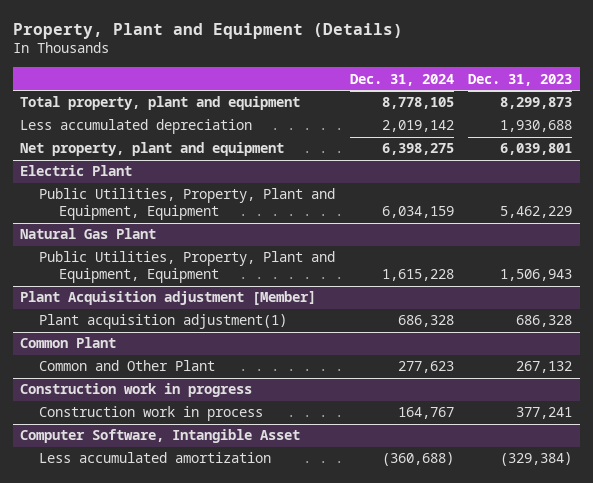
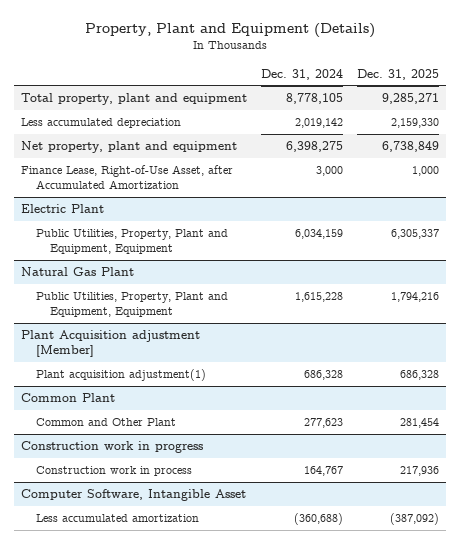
[468,73,573,86] Dec. 31, 2023 -> none
none -> [357,68,440,80] Dec. 31, 2025
none -> [21,165,234,190] Finance Lease, Right-of-Use Asset, after Accumulated Amortization

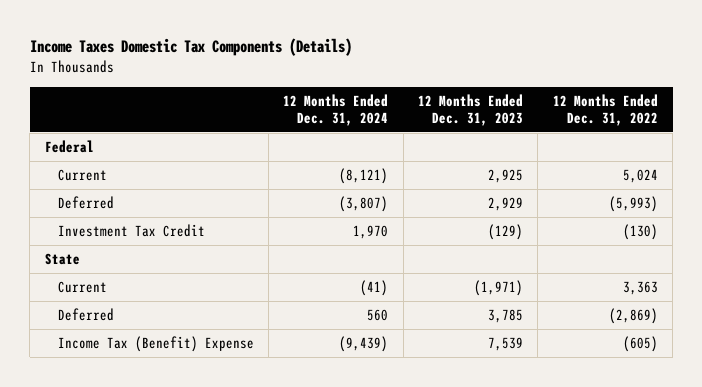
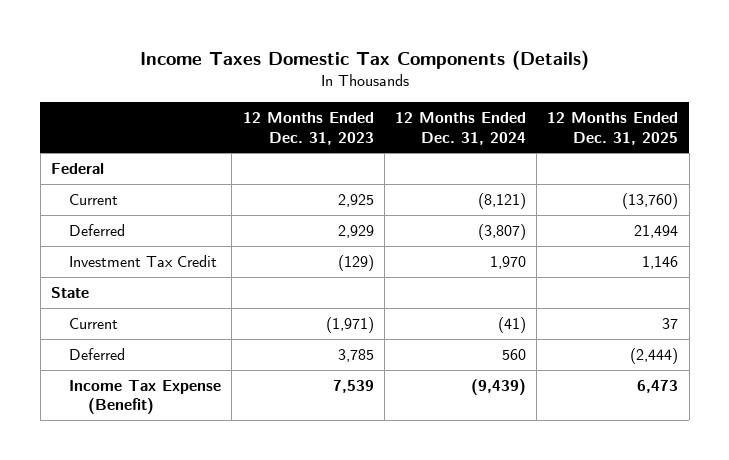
[552,93,658,127] 12 Months Ended Dec. 31, 2022 -> none
none -> [547,112,679,145] 12 Months Ended Dec. 31, 2025
[57,336,254,353] Income Tax (Benefit) Expense -> [69,379,222,415] Income Tax Expense (Benefit)

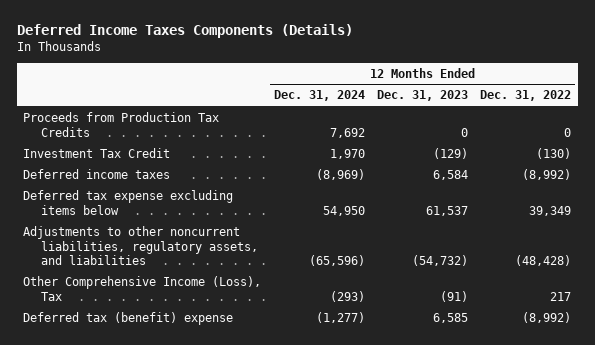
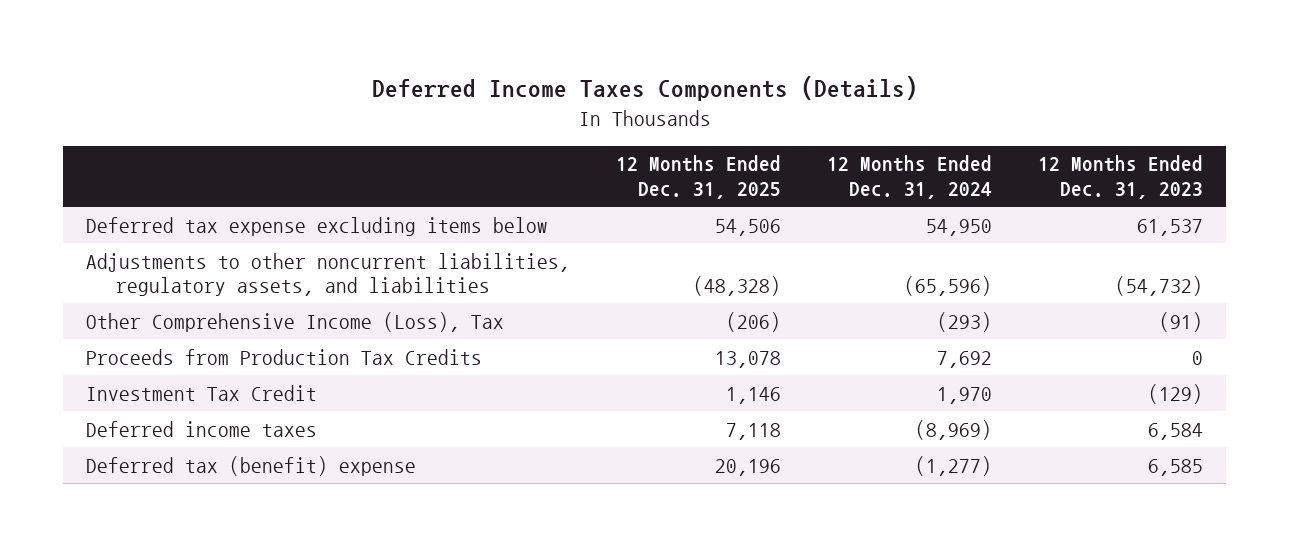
[480,90,572,102] Dec. 31, 2022 -> none
none -> [616,155,782,199] 12 Months Ended Dec. 31, 2025
[23,111,220,137] Proceeds from Production Tax Credits -> [86,348,483,365] Proceeds from Production Tax Credits
[23,147,171,158] Investment Tax Credit -> [86,384,318,401] Investment Tax Credit
[23,168,171,179] Deferred income taxes -> [86,420,318,437] Deferred income taxes

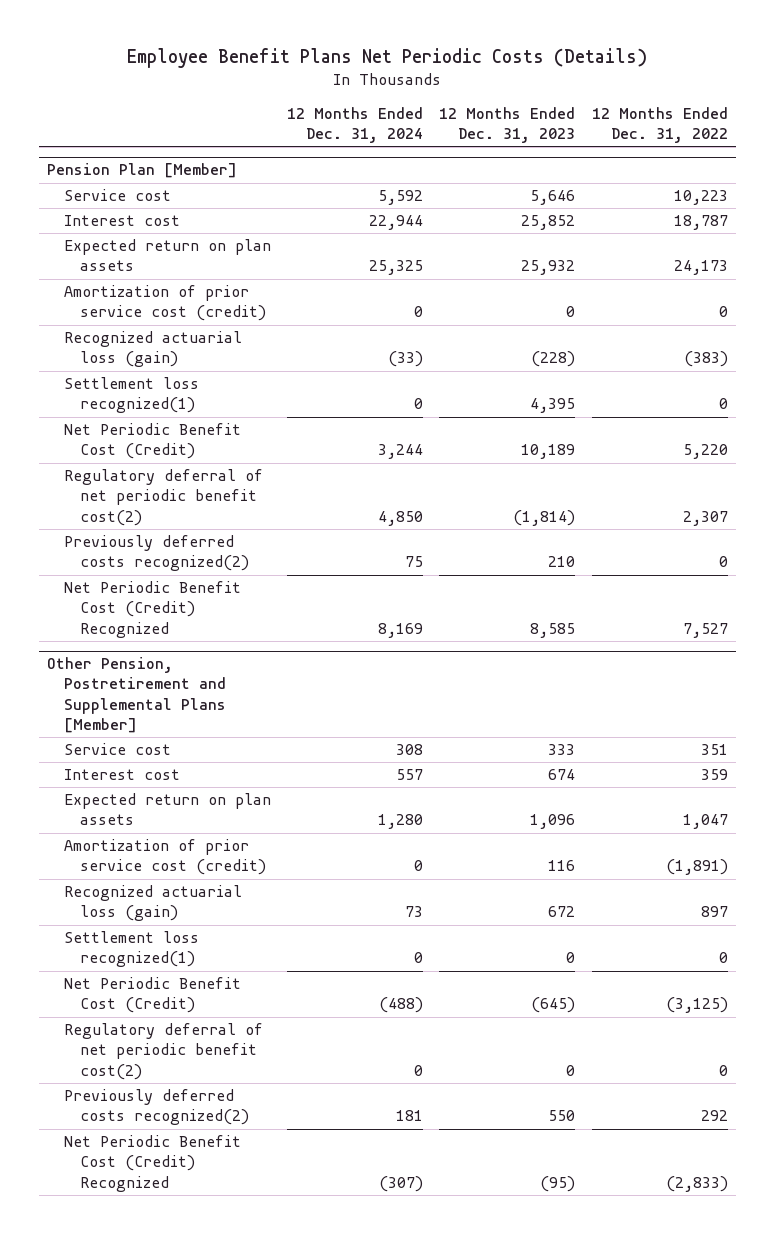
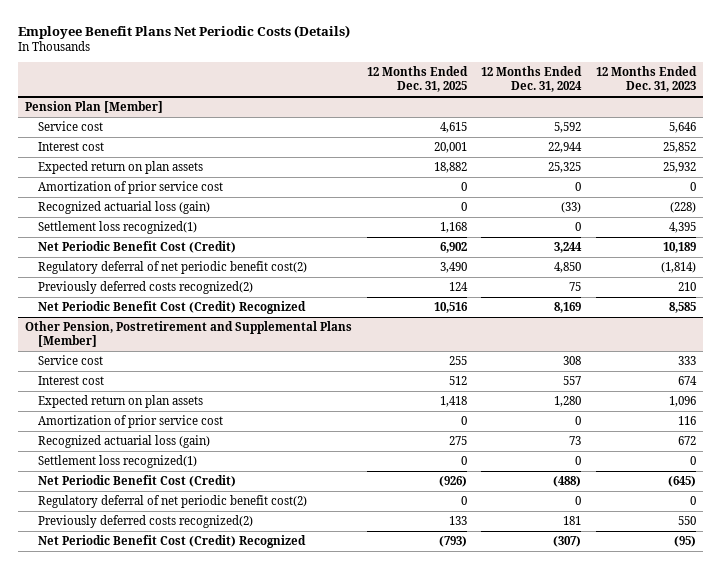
[591,106,728,144] 12 Months Ended Dec. 31, 2022 -> none
none -> [366,65,468,93] 12 Months Ended Dec. 31, 2025
[63,285,267,322] Amortization of prior service cost (credit) -> [37,180,223,194] Amortization of prior service cost
[63,839,267,876] Amortization of prior service cost (credit) -> [37,414,223,428] Amortization of prior service cost

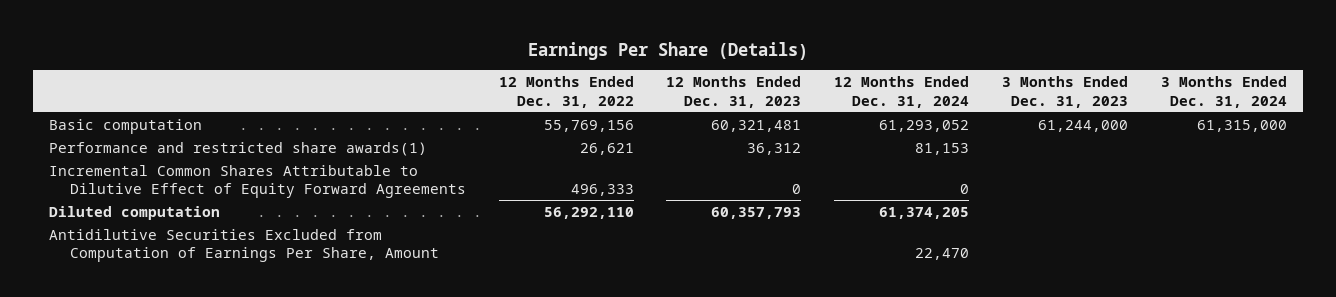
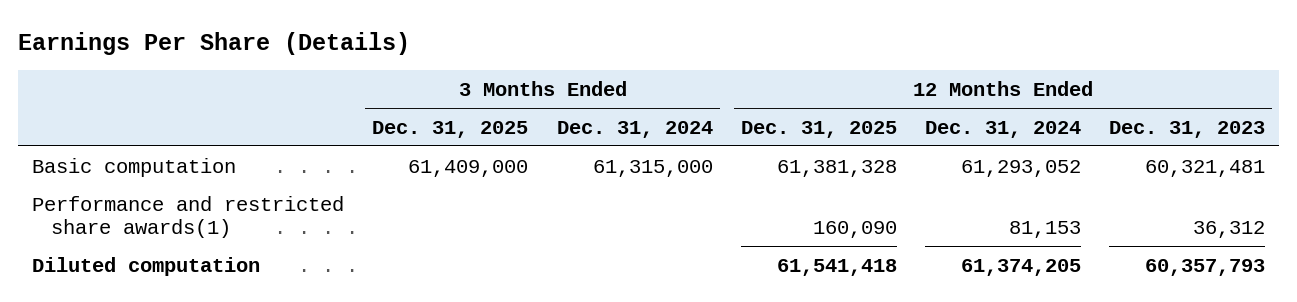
[498,75,634,108] 12 Months Ended Dec. 31, 2022 -> none
[1001,75,1128,108] 3 Months Ended Dec. 31, 2023 -> none
none -> [372,120,529,138] Dec. 31, 2025
none -> [740,120,897,138] Dec. 31, 2025
[49,164,467,199] Incremental Common Shares Attributable to Dilutive Effect of Equity Forward Agreements -> none
[49,228,440,263] Antidilutive Securities Excluded from Computation of Earnings Per Share, Amount -> none

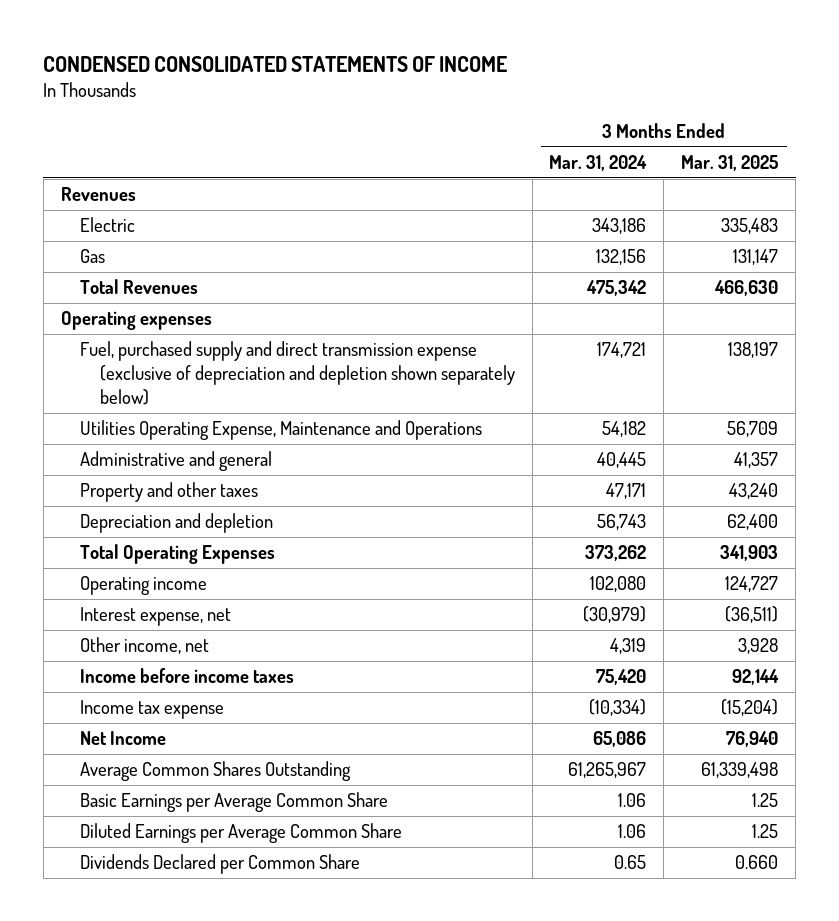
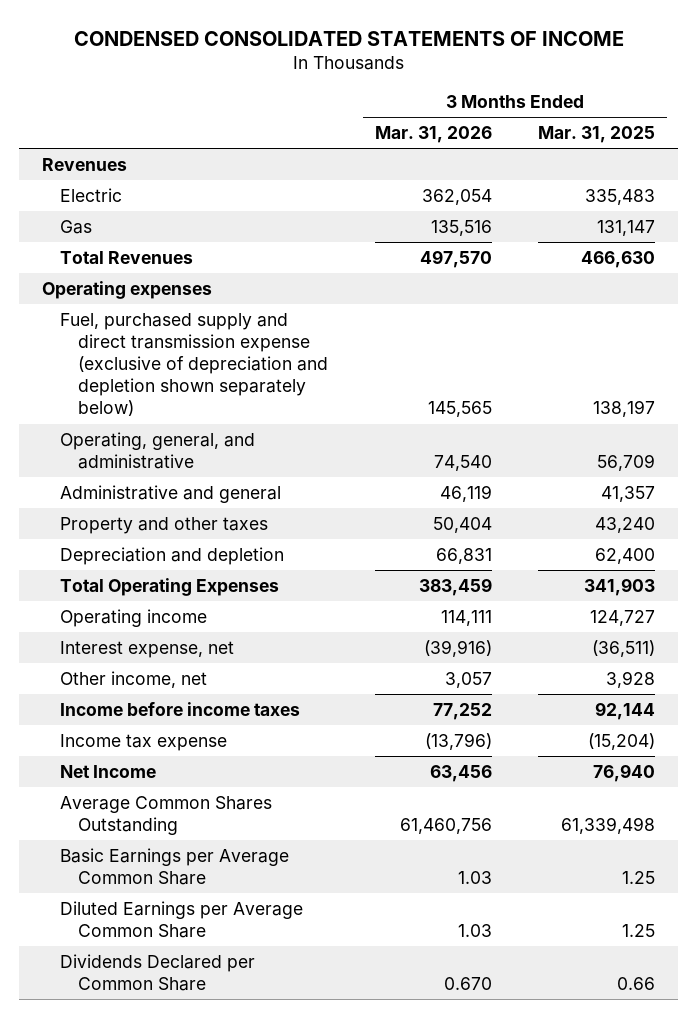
[549,155,648,172] Mar. 31, 2024 -> none
none -> [374,126,492,144] Mar. 31, 2026
[80,420,483,441] Utilities Operating Expense, Maintenance and Operations -> [60,431,256,469] Operating, general, and administrative
[735,855,779,870] 0.660 -> [617,976,656,990] 0.66

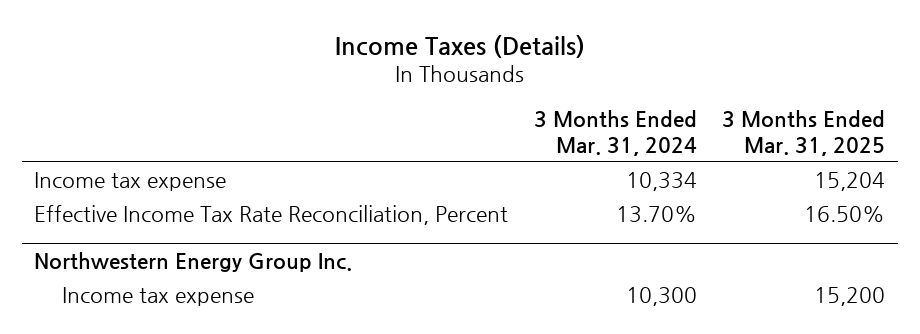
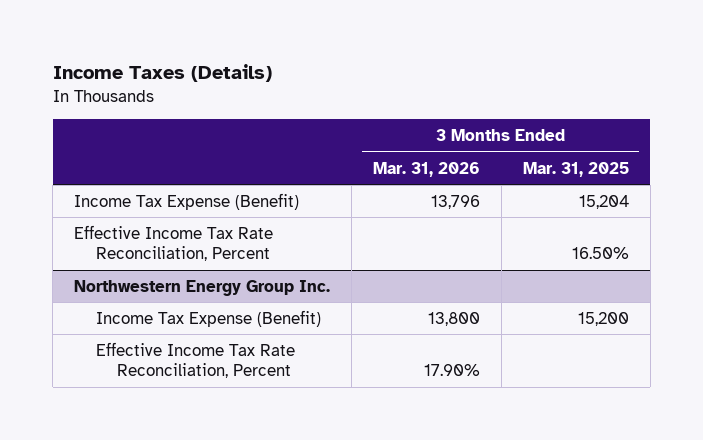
[533,110,697,156] 3 Months Ended Mar. 31, 2024 -> none
none -> [372,161,480,177] Mar. 31, 2026
[34,172,227,192] Income tax expense -> [74,193,300,211] Income Tax Expense (Benefit)
[61,287,254,307] Income tax expense -> [95,310,321,328] Income Tax Expense (Benefit)
none -> [95,342,295,379] Effective Income Tax Rate Reconciliation, Percent

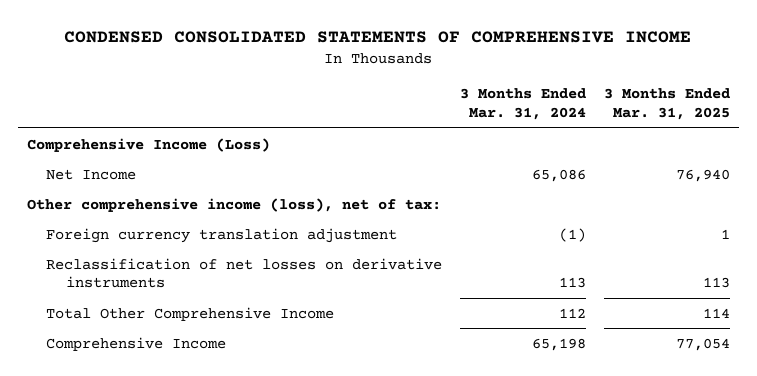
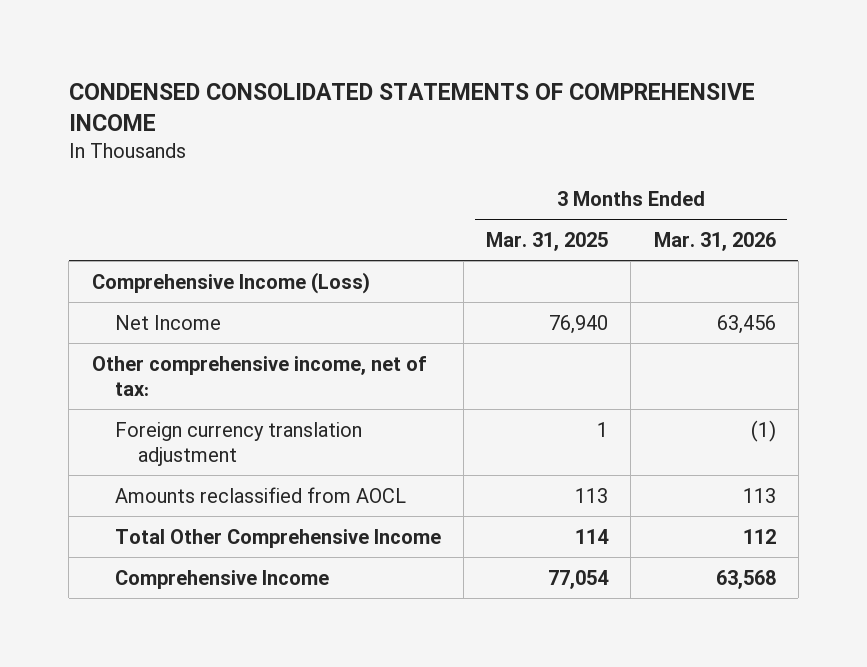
[460,88,587,120] 3 Months Ended Mar. 31, 2024 -> none
none -> [653,231,776,251] Mar. 31, 2026
[26,197,441,212] Other comprehensive income (loss), net of tax: -> [91,355,426,397] Other comprehensive income, net of tax:
[46,257,443,289] Reclassification of net losses on derivative instruments -> [114,486,406,503] Amounts reclassified from AOCL

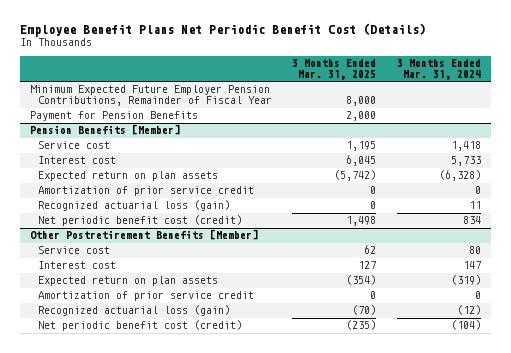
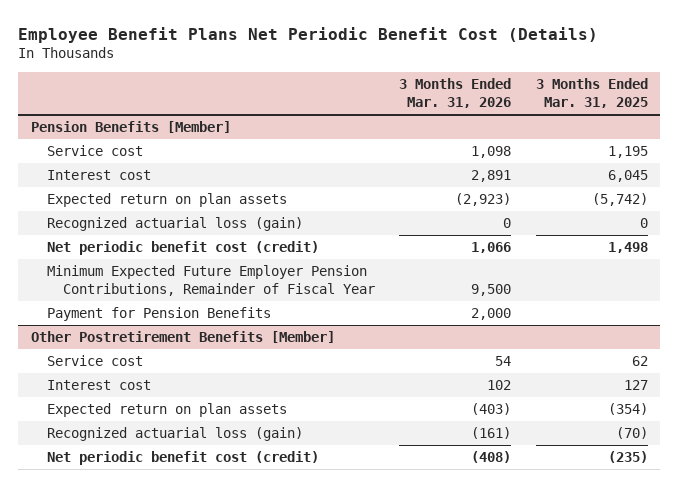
[396,59,481,81] 3 Months Ended Mar. 31, 2024 -> none
none -> [399,78,512,108] 3 Months Ended Mar. 31, 2026
[30,85,272,107] Minimum Expected Future Employer Pension Contributions, Remainder of Fiscal Year -> none
[30,111,199,122] Payment for Pension Benefits -> none
[37,186,254,197] Amortization of prior service credit -> none
none -> [46,265,375,296] Minimum Expected Future Employer Pension Contributions, Remainder of Fiscal Year
none -> [46,307,271,322] Payment for Pension Benefits
[37,291,254,302] Amortization of prior service credit -> none

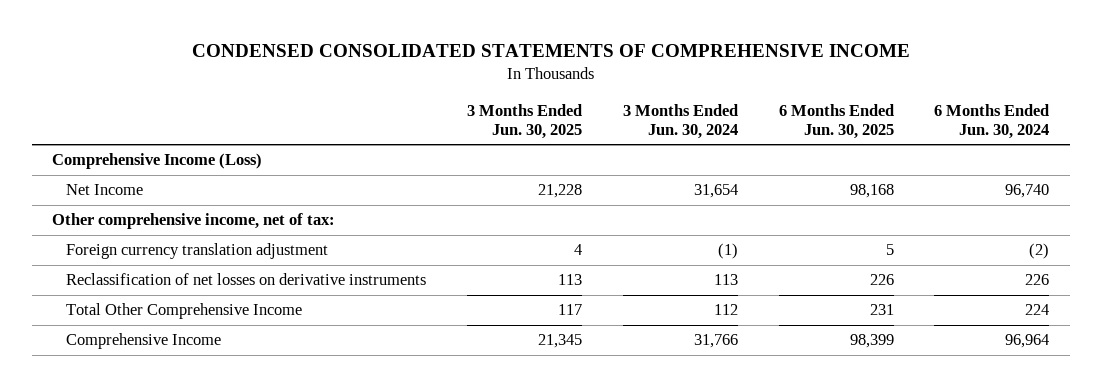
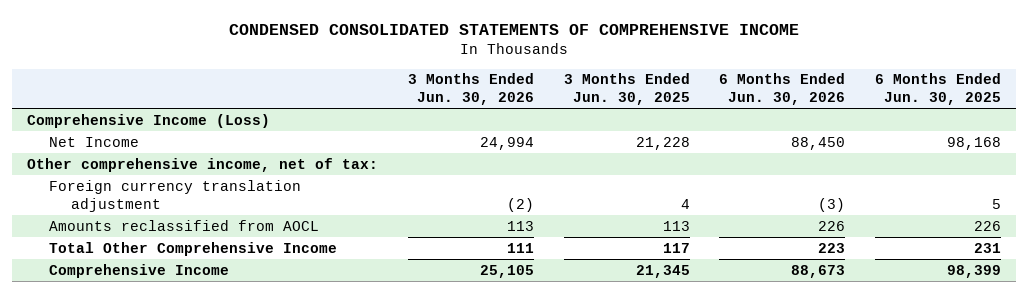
[622,103,738,139] 3 Months Ended Jun. 30, 2024 -> none
[934,103,1050,139] 6 Months Ended Jun. 30, 2024 -> none
none -> [407,73,534,106] 3 Months Ended Jun. 30, 2026
none -> [719,73,846,106] 6 Months Ended Jun. 30, 2026
[66,273,427,286] Reclassification of net losses on derivative instruments -> [49,219,320,231] Amounts reclassified from AOCL

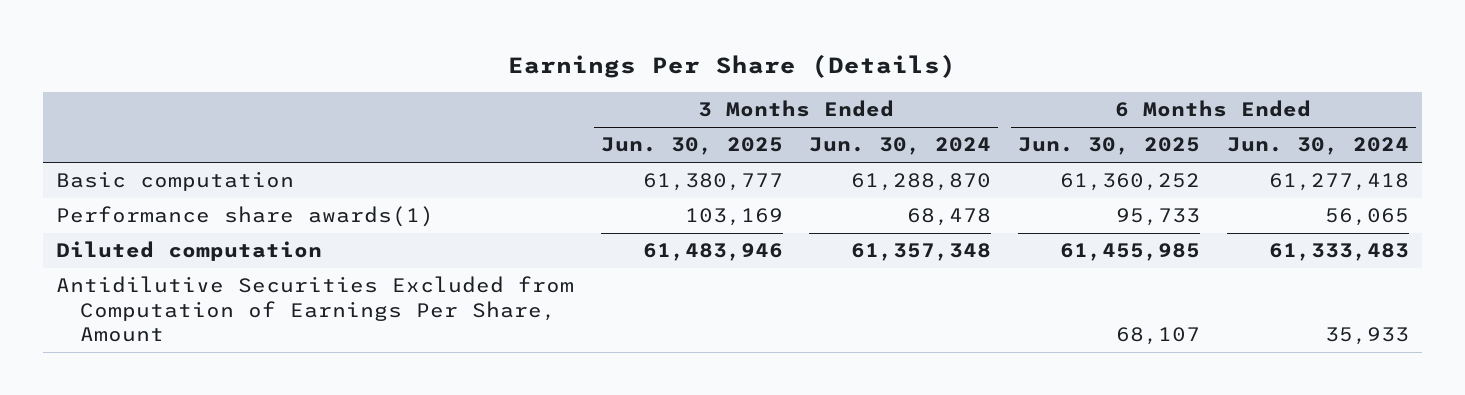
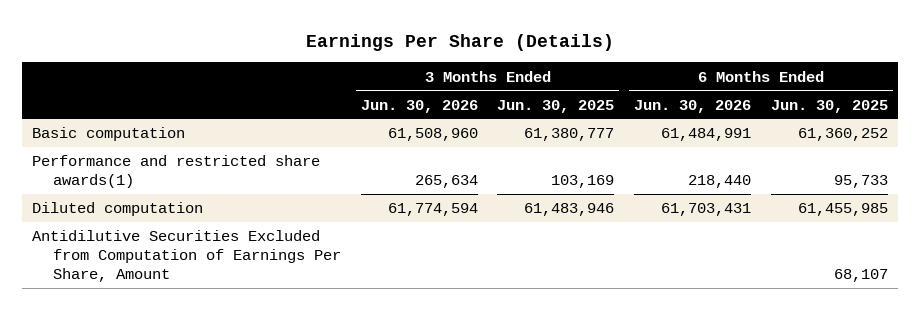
[809,137,992,156] Jun. 30, 2024 -> none
[1226,137,1409,156] Jun. 30, 2024 -> none
none -> [360,99,478,113] Jun. 30, 2026
none -> [634,99,752,113] Jun. 30, 2026
[55,206,434,228] Performance share awards(1) -> [32,155,321,189] Performance and restricted share awards(1)

